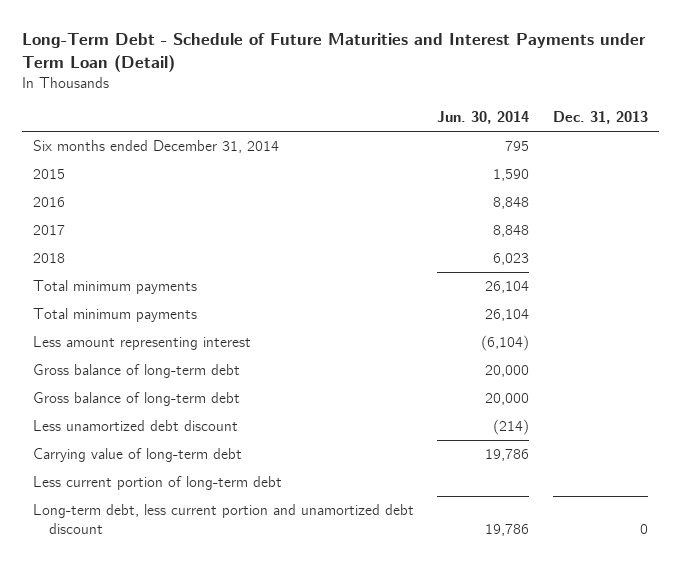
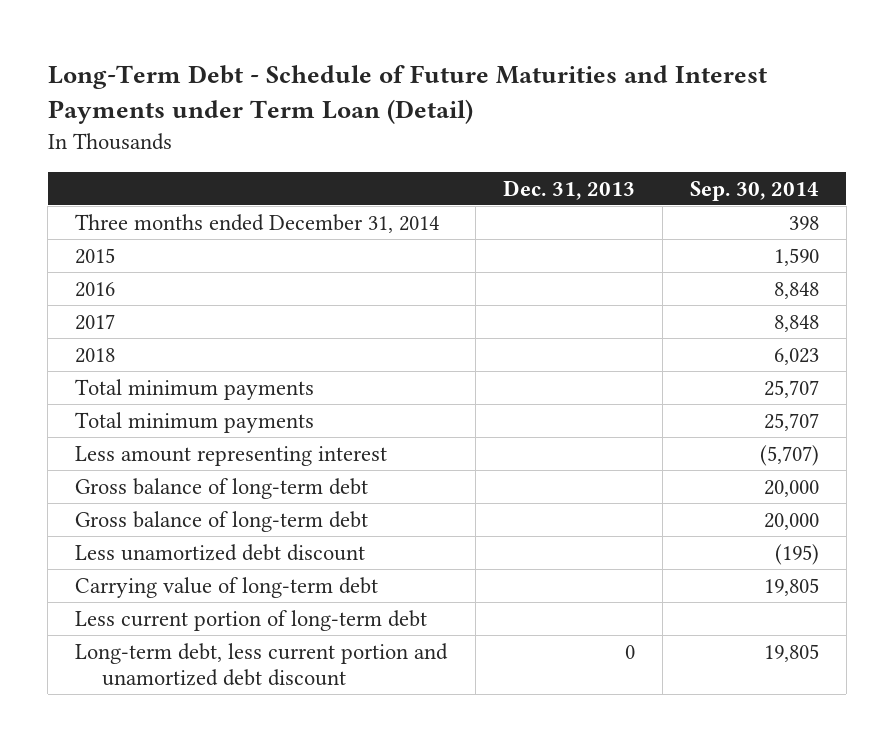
[437,111,530,125] Jun. 30, 2014 -> none
none -> [689,180,819,201] Sep. 30, 2014
[33,140,280,154] Six months ended December 31, 2014 -> [75,213,440,233] Three months ended December 31, 2014

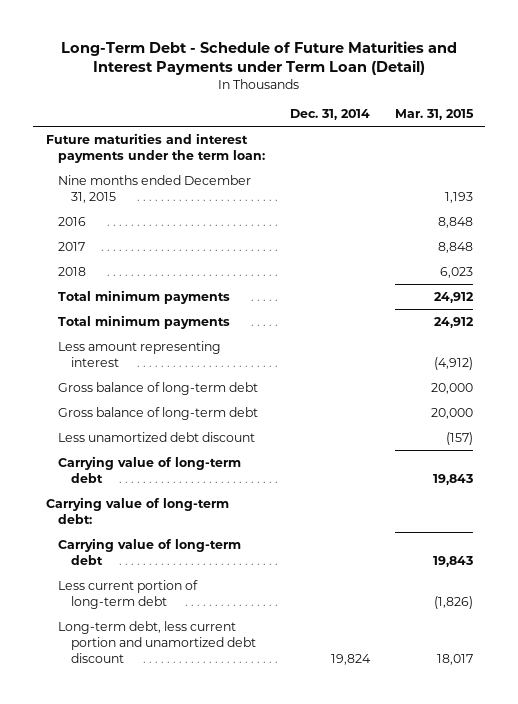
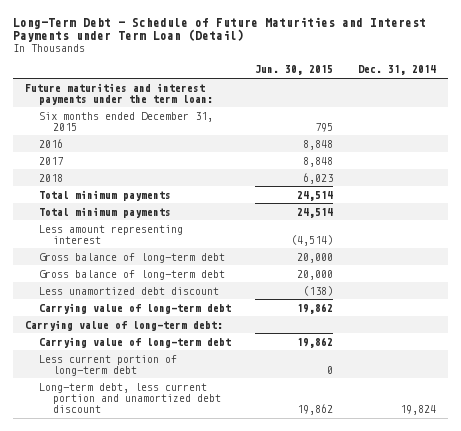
[394,109,474,121] Mar. 31, 2015 -> none
none -> [255,65,334,76] Jun. 30, 2015
[58,175,252,204] Nine months ended December 31, 2015 -> [38,111,213,131] Six months ended December 31, 2015

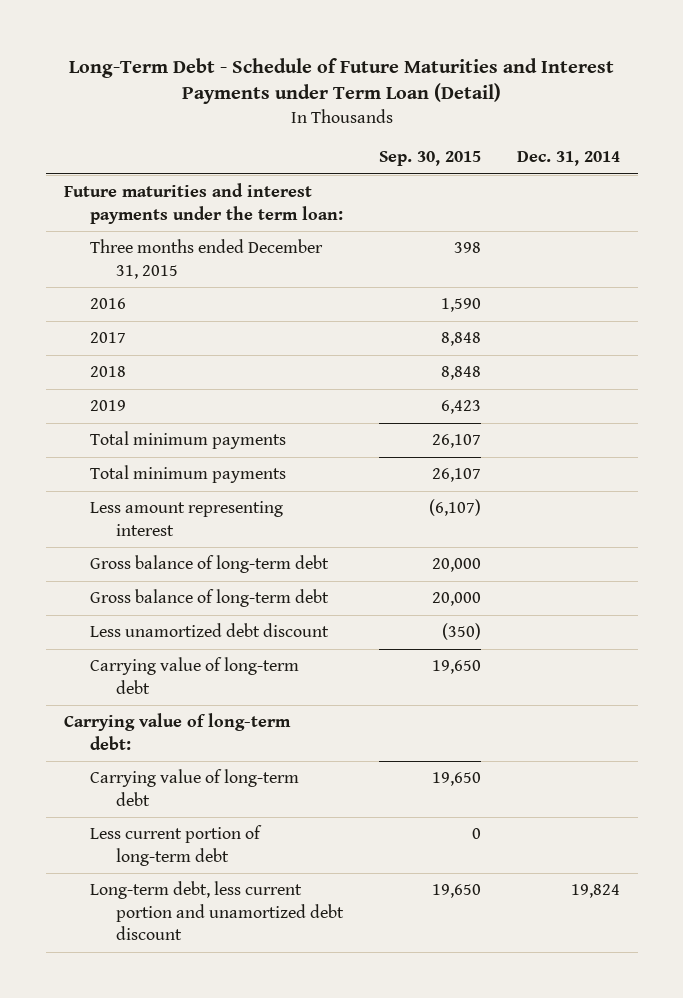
[255,65,334,76] Jun. 30, 2015 -> none
none -> [378,151,481,167] Sep. 30, 2015
[38,111,213,131] Six months ended December 31, 2015 -> [89,239,323,279] Three months ended December 31, 2015
none -> [89,400,126,412] 2019

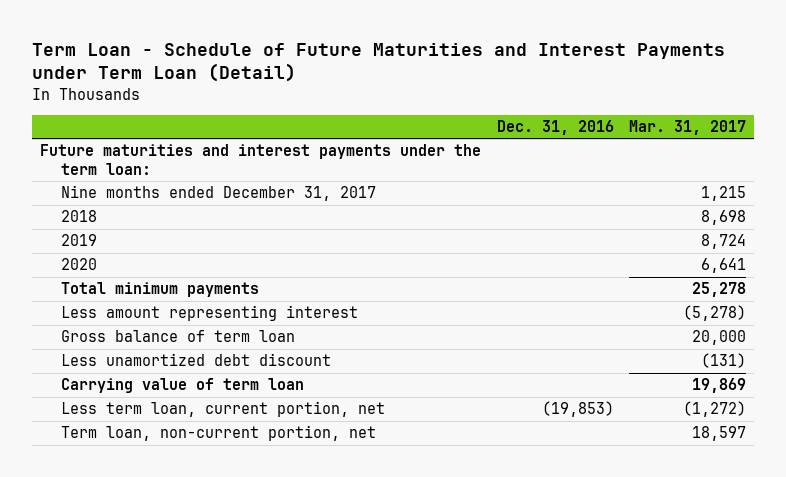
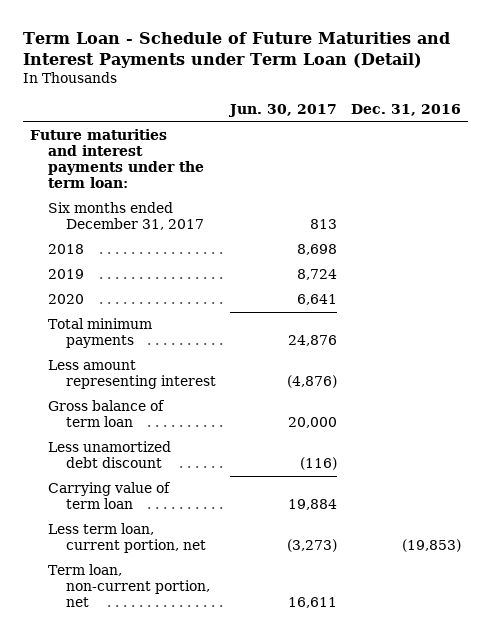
[629,120,747,136] Mar. 31, 2017 -> none
none -> [228,104,338,118] Jun. 30, 2017
[60,185,376,202] Nine months ended December 31, 2017 -> [48,202,205,231] Six months ended December 31, 2017

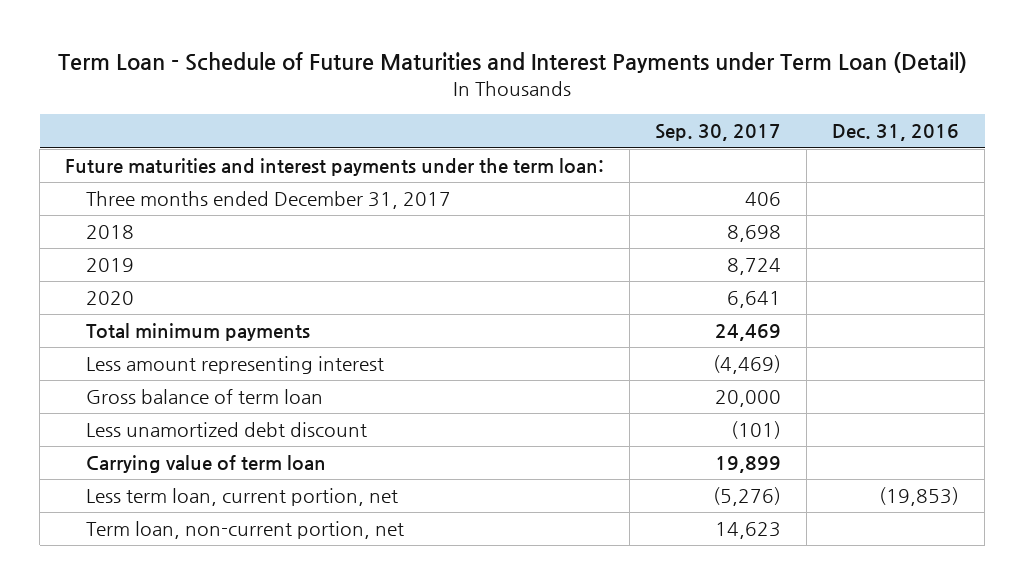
[228,104,338,118] Jun. 30, 2017 -> none
none -> [655,124,782,142] Sep. 30, 2017
[48,202,205,231] Six months ended December 31, 2017 -> [86,191,452,210] Three months ended December 31, 2017

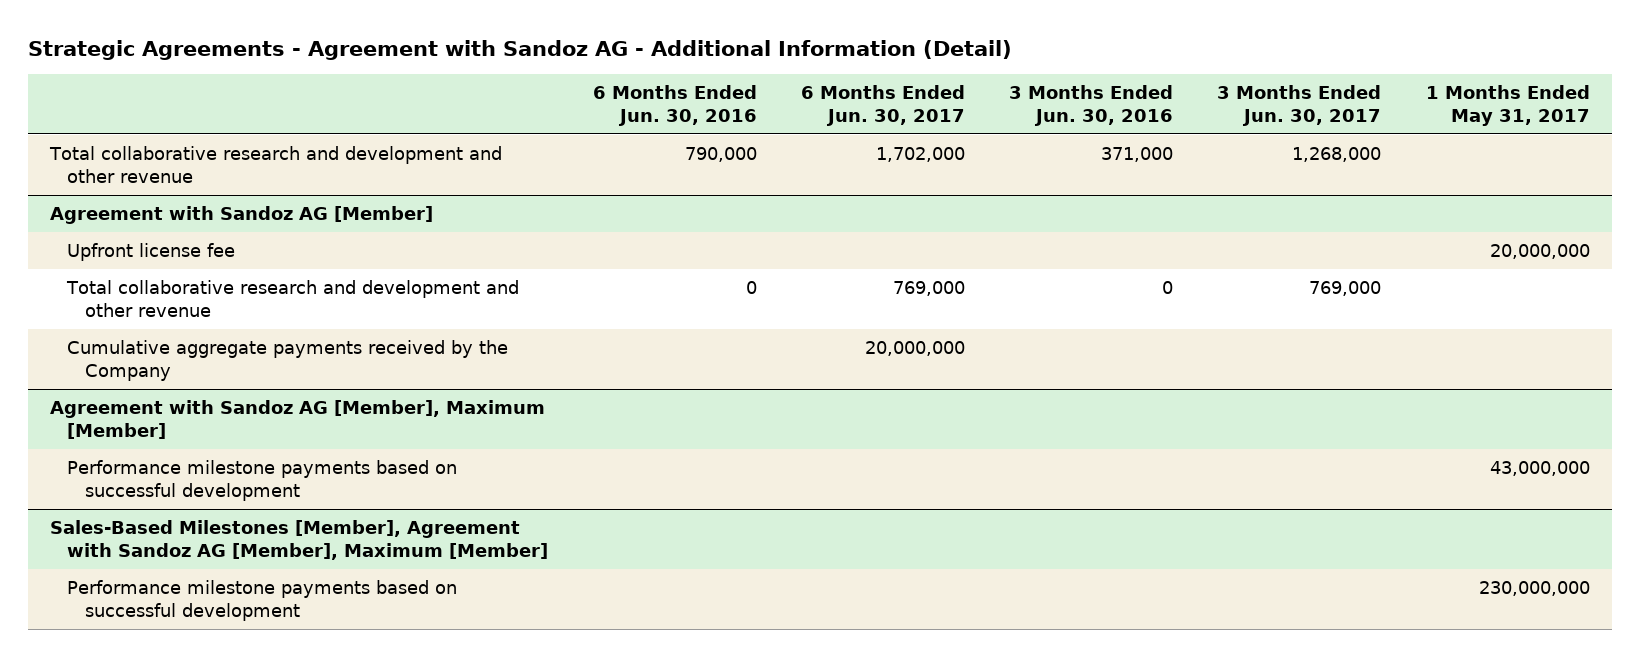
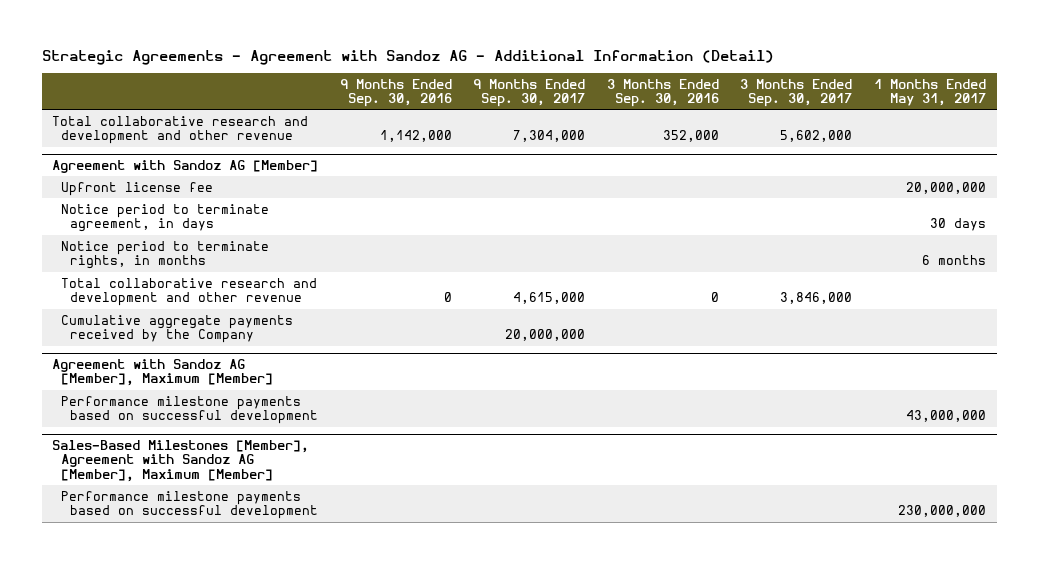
[592,84,757,126] 6 Months Ended Jun. 30, 2016 -> none
[800,84,965,126] 6 Months Ended Jun. 30, 2017 -> none
[1009,84,1174,126] 3 Months Ended Jun. 30, 2016 -> none
[1217,84,1382,126] 3 Months Ended Jun. 30, 2017 -> none
none -> [339,78,452,108] 9 Months Ended Sep. 30, 2016
none -> [473,78,586,108] 9 Months Ended Sep. 30, 2017
none -> [606,78,719,108] 3 Months Ended Sep. 30, 2016
none -> [740,78,853,108] 3 Months Ended Sep. 30, 2017
none -> [60,203,269,233] Notice period to terminate agreement, in days
none -> [60,240,269,270] Notice period to terminate rights, in months

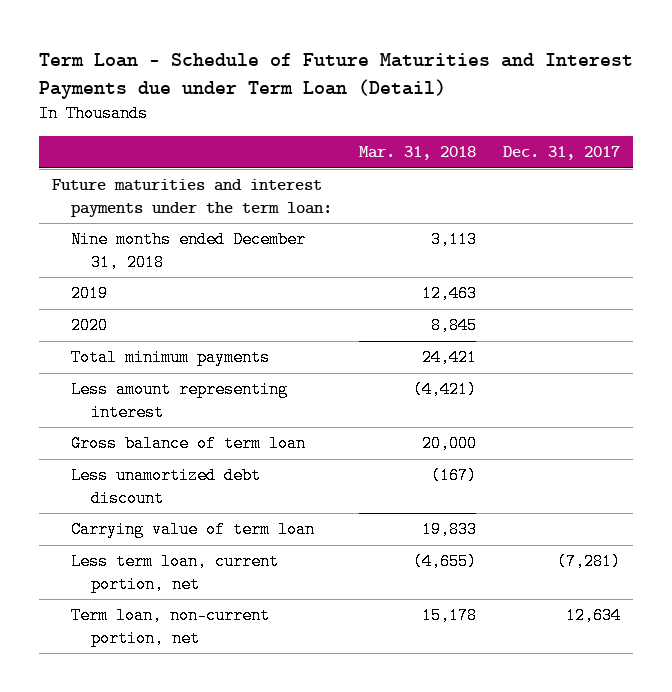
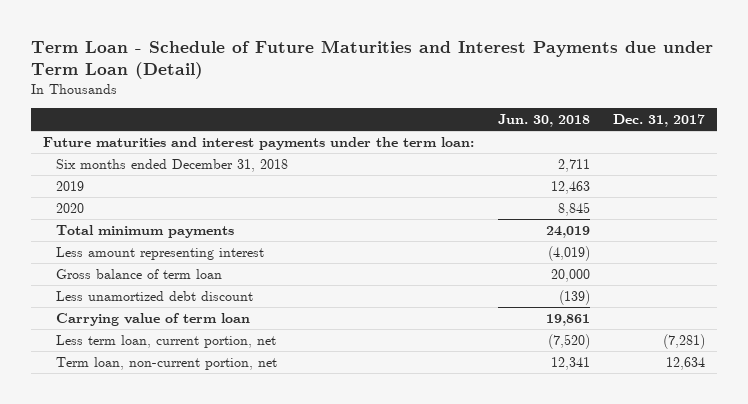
[358,146,476,161] Mar. 31, 2018 -> none
none -> [497,114,590,128] Jun. 30, 2018
[71,231,307,271] Nine months ended December 31, 2018 -> [56,158,289,172] Six months ended December 31, 2018

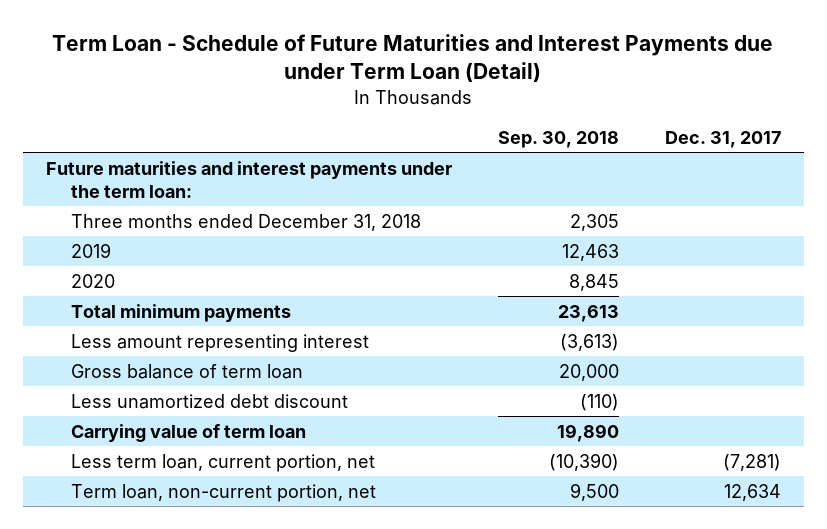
[497,114,590,128] Jun. 30, 2018 -> none
none -> [497,130,619,148] Sep. 30, 2018
[56,158,289,172] Six months ended December 31, 2018 -> [71,213,422,231] Three months ended December 31, 2018

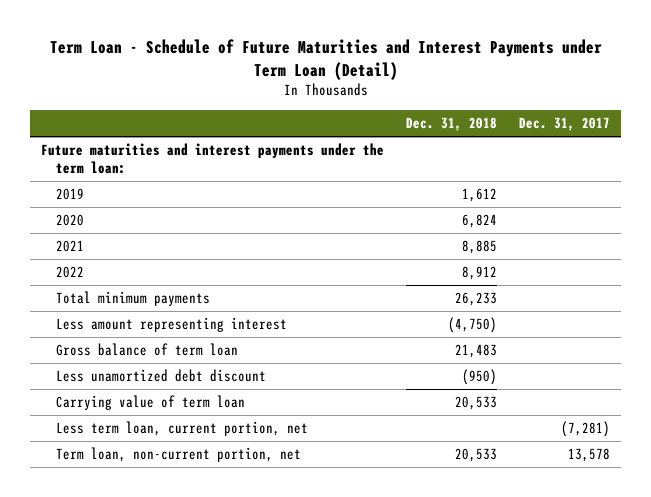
[52,34,774,83] Term Loan - Schedule of Future Maturities and Interest Payments due under Term Loan (Detail) -> [49,38,602,80] Term Loan - Schedule of Future Maturities and Interest Payments under Term Loan (Detail)
[497,130,619,148] Sep. 30, 2018 -> none
none -> [406,117,498,132] Dec. 31, 2018
[71,213,422,231] Three months ended December 31, 2018 -> none
none -> [55,240,84,253] 2021
none -> [55,266,84,279] 2022
[723,483,781,501] 12,634 -> [567,448,610,463] 13,578

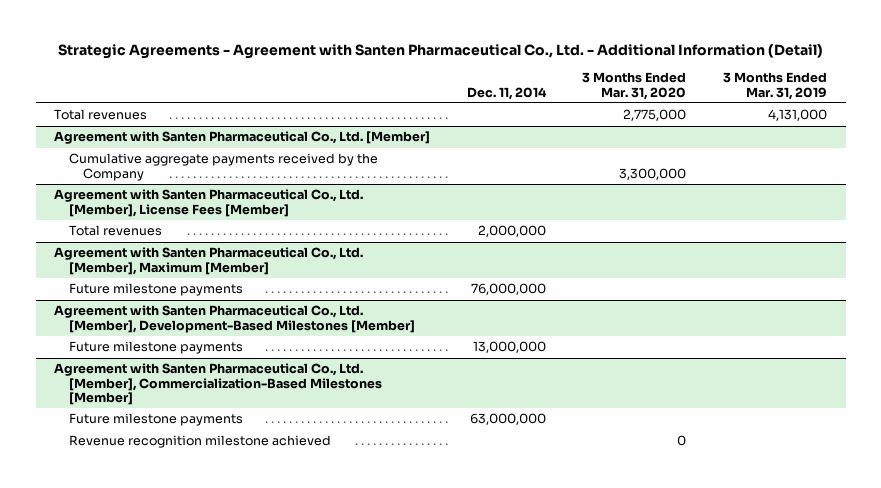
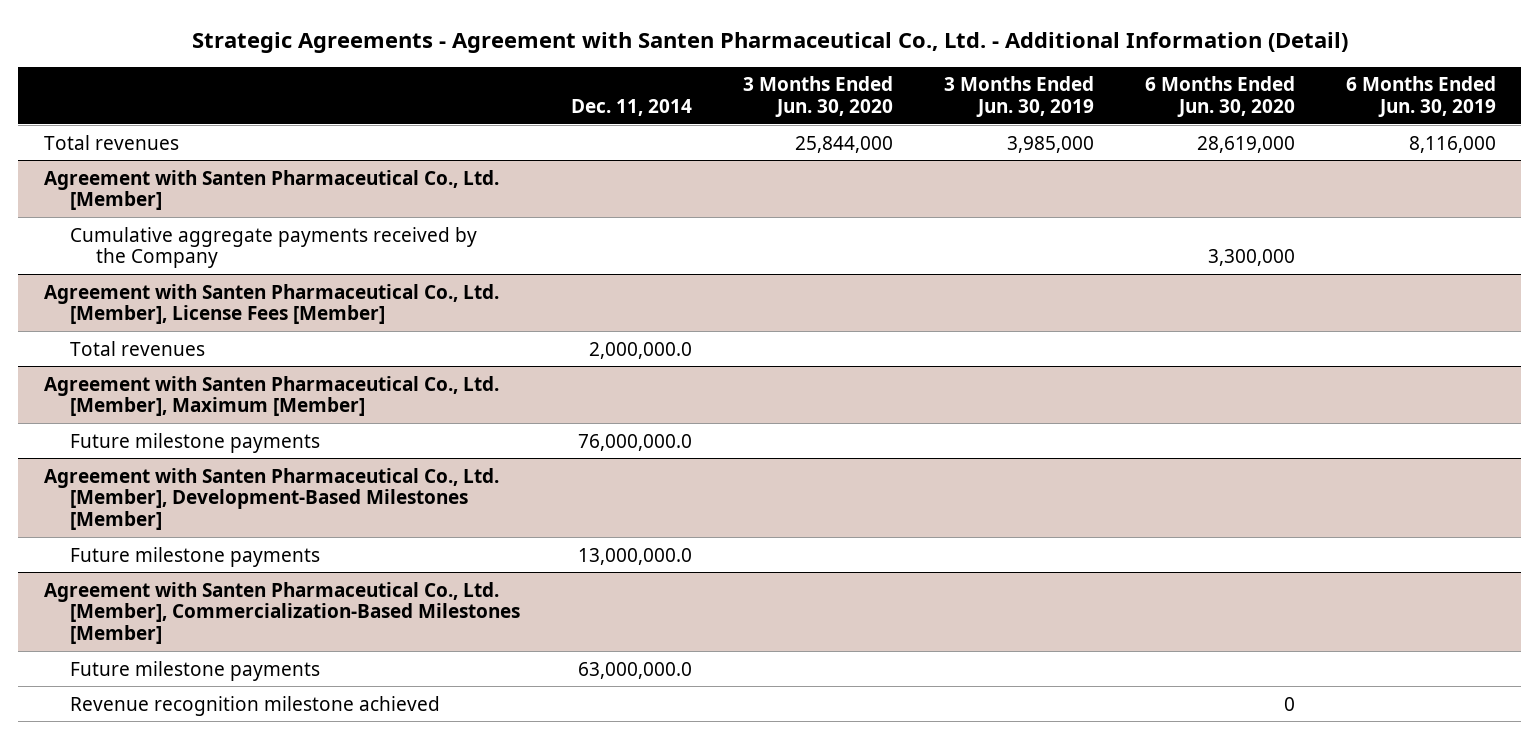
[582,72,687,100] 3 Months Ended Mar. 31, 2020 -> none
[723,72,828,100] 3 Months Ended Mar. 31, 2019 -> none
none -> [742,76,893,118] 3 Months Ended Jun. 30, 2020
none -> [943,76,1094,118] 3 Months Ended Jun. 30, 2019
none -> [1144,76,1295,118] 6 Months Ended Jun. 30, 2020
none -> [1345,76,1496,118] 6 Months Ended Jun. 30, 2019
[477,225,546,238] 2,000,000 -> [588,341,692,359] 2,000,000.0
[470,283,546,296] 76,000,000 -> [577,433,692,451] 76,000,000.0
[472,341,546,354] 13,000,000 -> [577,547,692,565] 13,000,000.0
[469,413,546,426] 63,000,000 -> [577,661,692,679] 63,000,000.0

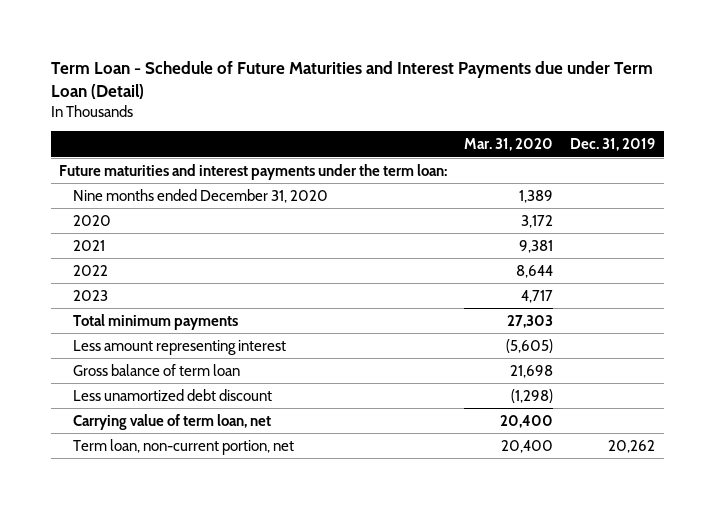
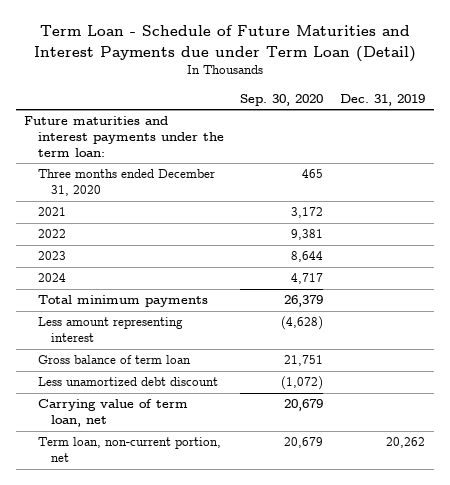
[464,138,554,152] Mar. 31, 2020 -> none
none -> [240,93,324,106] Sep. 30, 2020
[73,214,112,226] 2020 -> none
[73,188,329,203] Nine months ended December 31, 2020 -> [37,169,215,197] Three months ended December 31, 2020
none -> [37,273,66,283] 2024

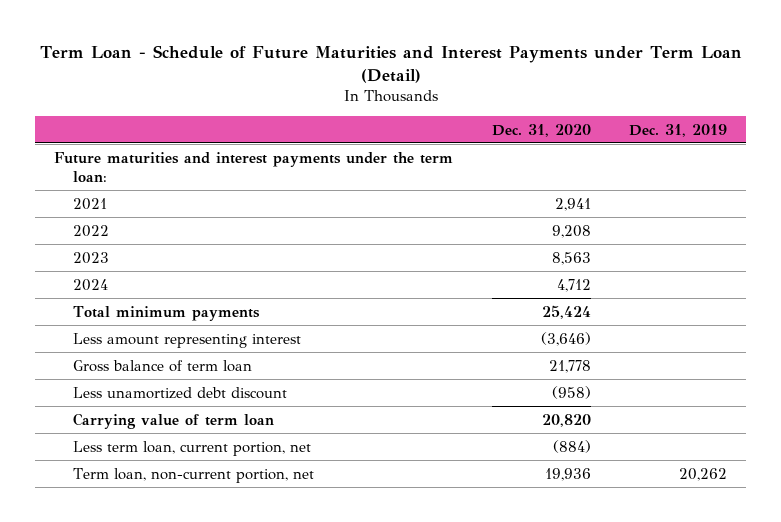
[33,25,416,62] Term Loan - Schedule of Future Maturities and Interest Payments due under Term Loan (Detail) -> [39,44,742,83] Term Loan - Schedule of Future Maturities and Interest Payments under Term Loan (Detail)
[240,93,324,106] Sep. 30, 2020 -> none
none -> [491,123,591,137] Dec. 31, 2020
[37,169,215,197] Three months ended December 31, 2020 -> none
[37,399,188,428] Carrying value of term loan, net -> [72,412,274,429] Carrying value of term loan
none -> [72,440,311,456] Less term loan, current portion, net

